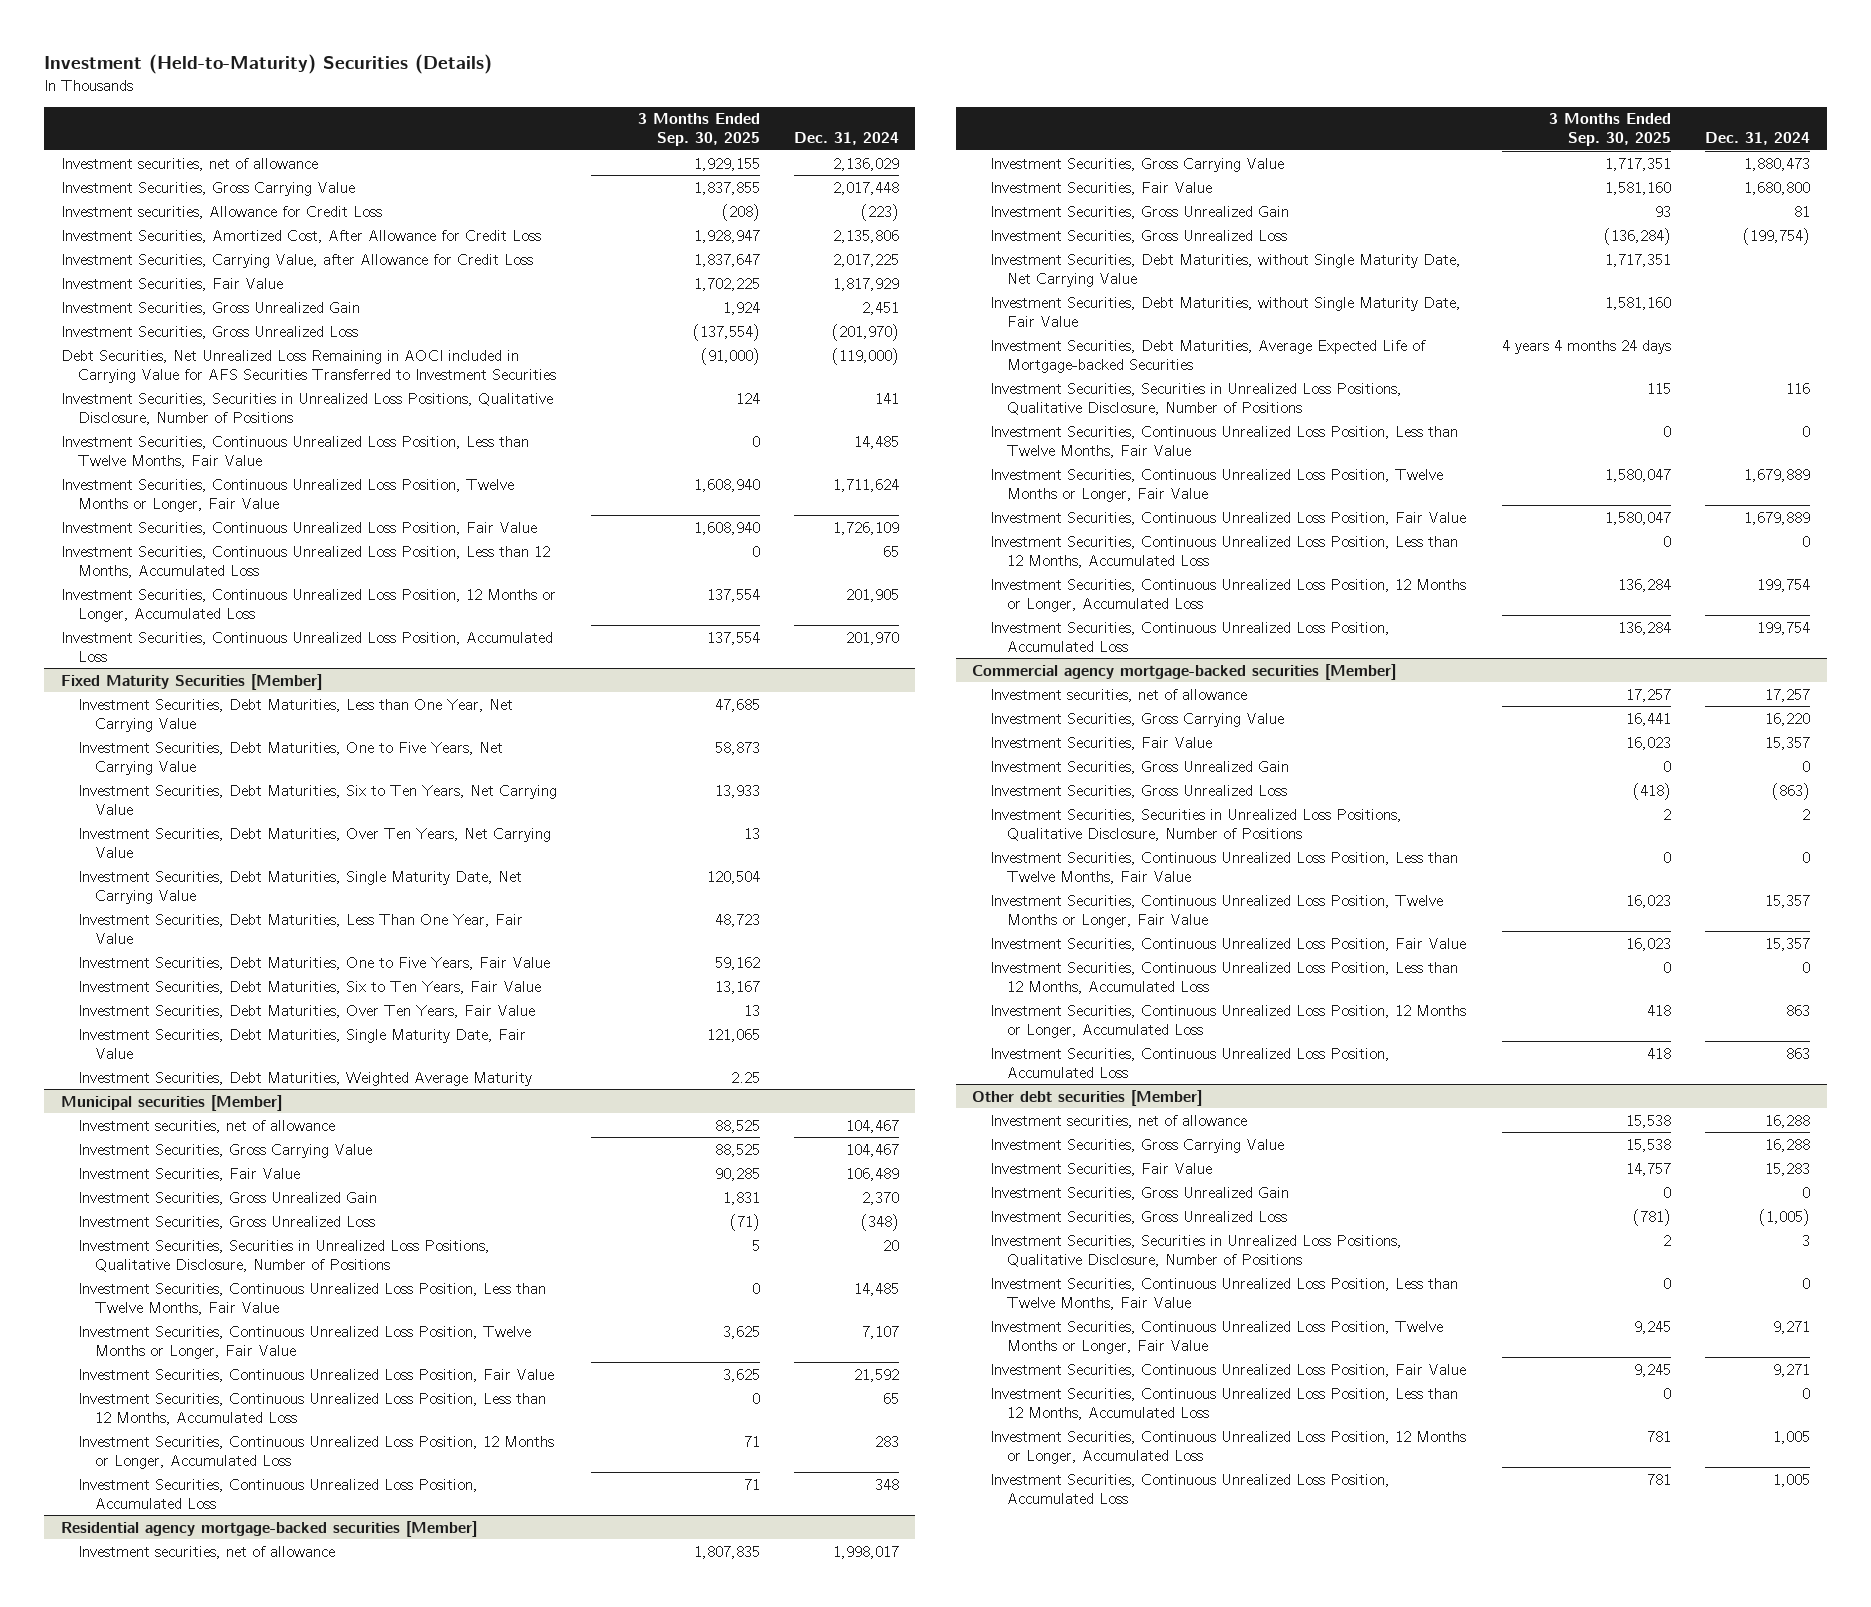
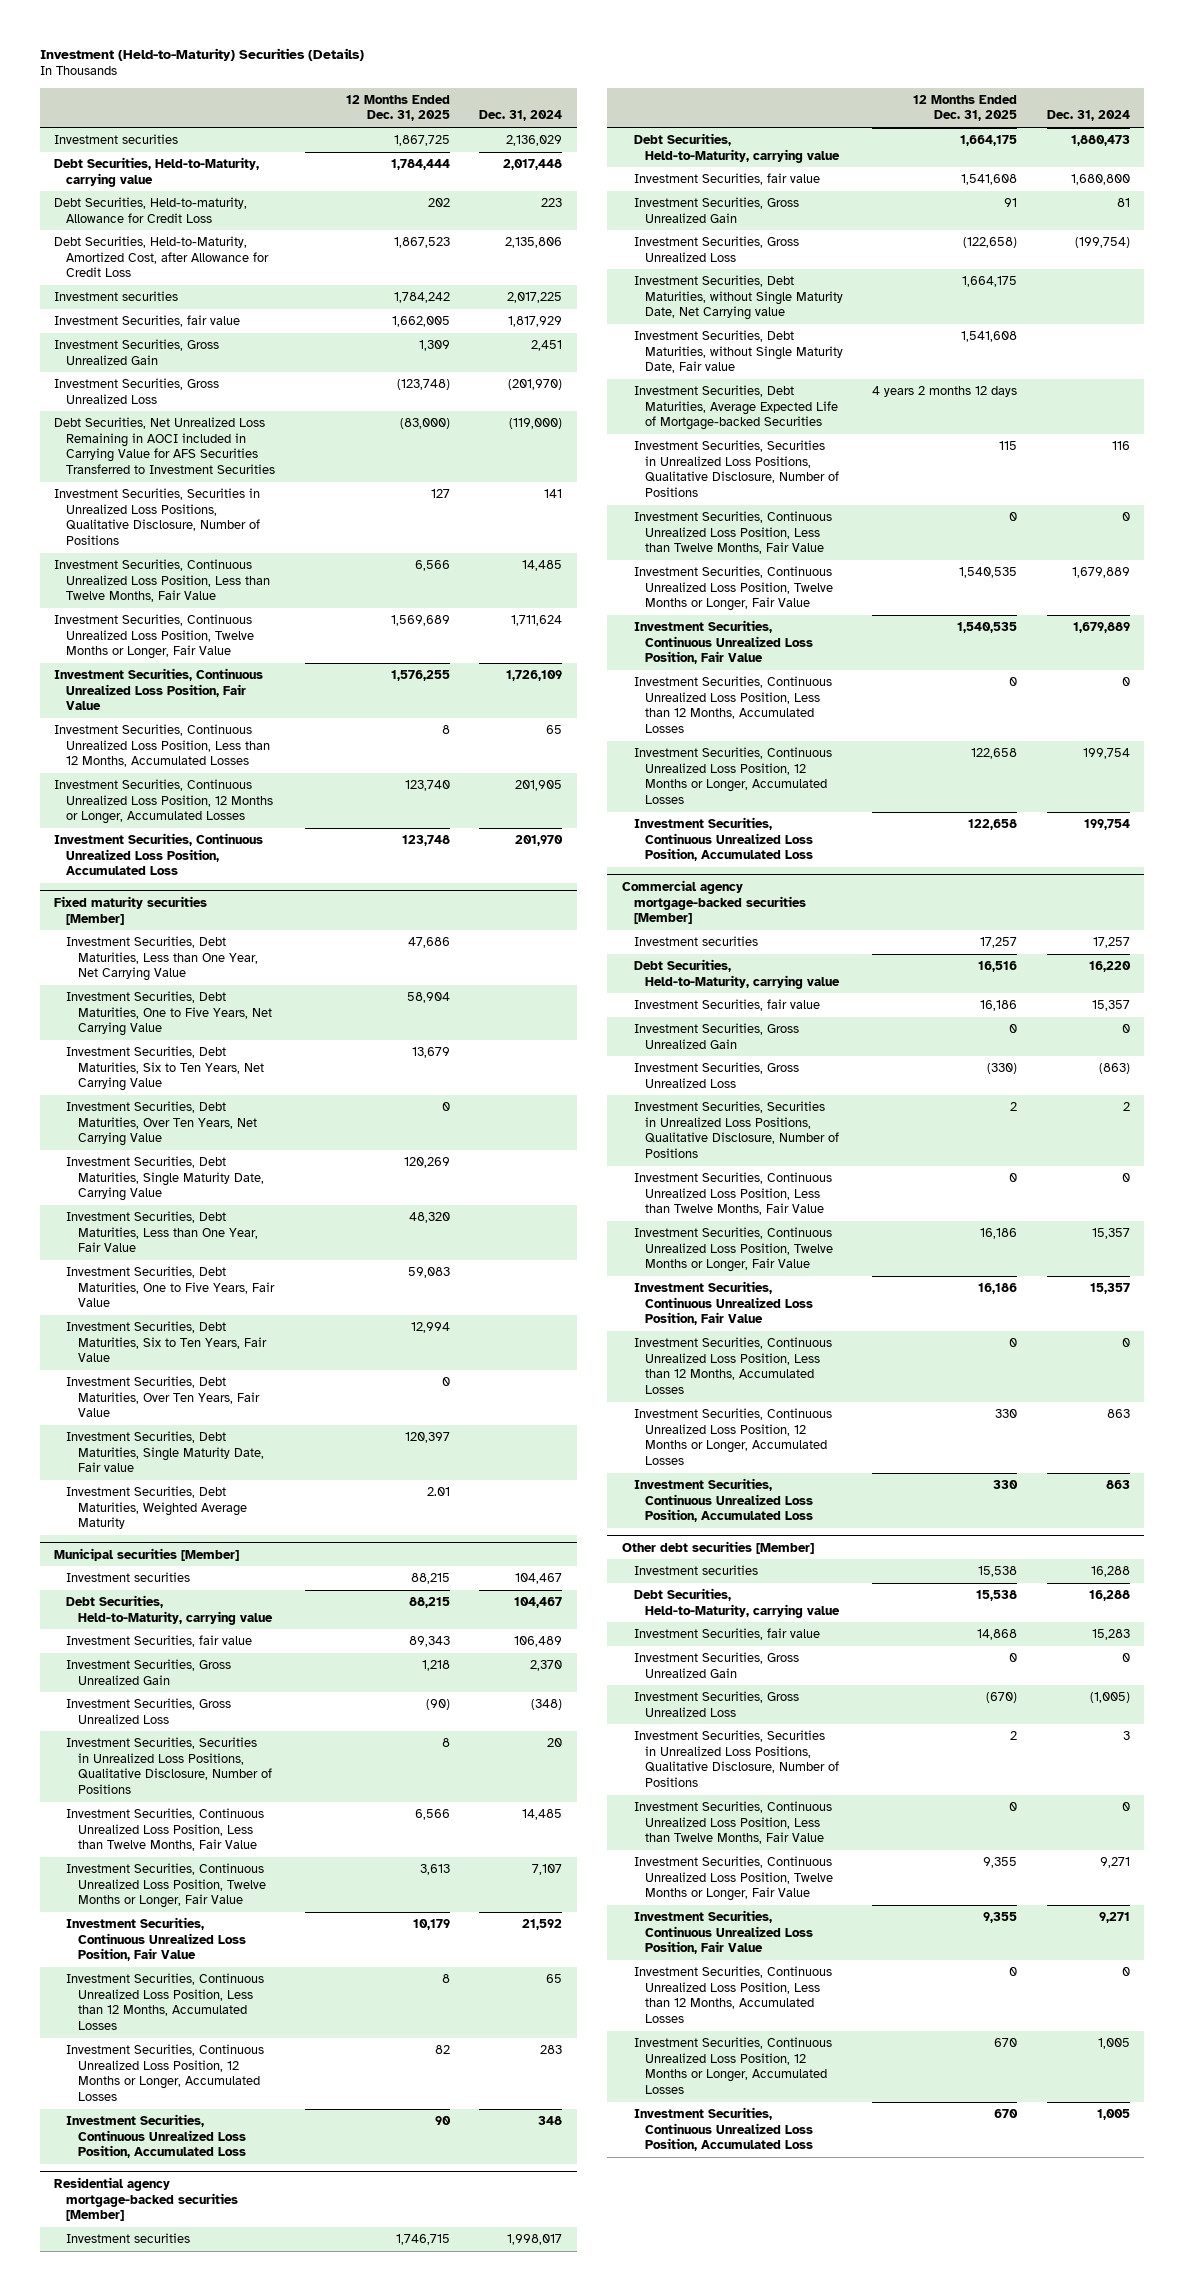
[637,113,760,147] 3 Months Ended Sep. 30, 2025 -> none
none -> [345,94,450,122] 12 Months Ended Dec. 31, 2025
[60,157,318,171] Investment securities, net of allowance -> [54,133,179,144] Investment securities
[60,181,355,196] Investment Securities, Gross Carrying Value -> [54,156,260,187] Debt Securities, Held-to-Maturity, carrying value
[60,205,382,219] Investment securities, Allowance for Credit Loss -> [54,196,248,223] Debt Securities, Held-to-maturity, Allowance for Credit Loss
[860,203,899,221] (223) -> [541,197,563,207] 223
[60,229,541,243] Investment Securities, Amortized Cost, After Allowance for Credit Loss -> [54,235,270,278] Debt Securities, Held-to-Maturity, Amortized Cost, after Allowance for Credit Loss
[60,253,533,268] Investment Securities, Carrying Value, after Allowance for Credit Loss -> [54,290,179,301] Investment securities
[60,277,283,291] Investment Securities, Fair Value -> [54,314,241,327] Investment Securities, fair value
[60,545,550,578] Investment Securities, Continuous Unrealized Loss Position, Less than 12 Months, Accumulated Loss -> [54,723,271,768] Investment Securities, Continuous Unrealized Loss Position, Less than 12 Months, Accumulated Losses
[60,588,556,622] Investment Securities, Continuous Unrealized Loss Position, 12 Months or Longer, Accumulated Loss -> [54,778,274,825] Investment Securities, Continuous Unrealized Loss Position, 12 Months or Longer, Accumulated Losses
[60,673,322,690] Fixed Maturity Securities [Member] -> [54,895,208,925] Fixed maturity securities [Member]
[78,870,523,904] Investment Securities, Debt Maturities, Single Maturity Date, Net Carrying Value -> [66,1155,264,1202] Investment Securities, Debt Maturities, Single Maturity Date, Carrying Value
[78,913,524,944] Investment Securities, Debt Maturities, Less Than One Year, Fair Value -> [66,1210,258,1253] Investment Securities, Debt Maturities, Less than One Year, Fair Value
[78,1028,527,1059] Investment Securities, Debt Maturities, Single Maturity Date, Fair Value -> [66,1430,264,1473] Investment Securities, Debt Maturities, Single Maturity Date, Fair value
[78,1119,336,1133] Investment securities, net of allowance -> [66,1571,191,1582] Investment securities
[78,1143,373,1158] Investment Securities, Gross Carrying Value -> [66,1594,273,1625] Debt Securities, Held-to-Maturity, carrying value
[78,1167,301,1181] Investment Securities, Fair Value -> [66,1634,253,1647] Investment Securities, fair value
[78,1392,547,1425] Investment Securities, Continuous Unrealized Loss Position, Less than 12 Months, Accumulated Loss -> [66,1972,265,2031] Investment Securities, Continuous Unrealized Loss Position, Less than 12 Months, Accumulated Losses
[78,1435,555,1469] Investment Securities, Continuous Unrealized Loss Position, 12 Months or Longer, Accumulated Loss -> [66,2043,265,2102] Investment Securities, Continuous Unrealized Loss Position, 12 Months or Longer, Accumulated Losses
[78,1545,336,1559] Investment securities, net of allowance -> [66,2232,191,2243] Investment securities
[989,157,1284,172] Investment Securities, Gross Carrying Value -> [633,132,841,163] Debt Securities, Held-to-Maturity, carrying value
[989,181,1212,195] Investment Securities, Fair Value -> [633,172,820,185] Investment Securities, fair value
[989,253,1461,287] Investment Securities, Debt Maturities, without Single Maturity Date, Net Carrying Value -> [633,274,844,321] Investment Securities, Debt Maturities, without Single Maturity Date, Net Carrying value
[989,296,1461,327] Investment Securities, Debt Maturities, without Single Maturity Date, Fair Value -> [633,329,844,374] Investment Securities, Debt Maturities, without Single Maturity Date, Fair value
[989,535,1458,568] Investment Securities, Continuous Unrealized Loss Position, Less than 12 Months, Accumulated Loss -> [633,675,832,734] Investment Securities, Continuous Unrealized Loss Position, Less than 12 Months, Accumulated Losses
[989,578,1466,612] Investment Securities, Continuous Unrealized Loss Position, 12 Months or Longer, Accumulated Loss -> [633,746,832,805] Investment Securities, Continuous Unrealized Loss Position, 12 Months or Longer, Accumulated Losses
[989,688,1247,702] Investment securities, net of allowance -> [633,935,758,946] Investment securities
[989,712,1284,727] Investment Securities, Gross Carrying Value -> [633,958,841,989] Debt Securities, Held-to-Maturity, carrying value
[989,736,1212,750] Investment Securities, Fair Value -> [633,998,820,1011] Investment Securities, fair value
[989,961,1458,994] Investment Securities, Continuous Unrealized Loss Position, Less than 12 Months, Accumulated Loss -> [633,1336,832,1395] Investment Securities, Continuous Unrealized Loss Position, Less than 12 Months, Accumulated Losses
[989,1004,1466,1038] Investment Securities, Continuous Unrealized Loss Position, 12 Months or Longer, Accumulated Loss -> [633,1407,832,1466] Investment Securities, Continuous Unrealized Loss Position, 12 Months or Longer, Accumulated Losses
[989,1114,1247,1128] Investment securities, net of allowance -> [633,1564,758,1575] Investment securities
[989,1138,1284,1153] Investment Securities, Gross Carrying Value -> [633,1587,841,1618] Debt Securities, Held-to-Maturity, carrying value
[989,1162,1212,1176] Investment Securities, Fair Value -> [633,1627,820,1640] Investment Securities, fair value
[989,1387,1458,1420] Investment Securities, Continuous Unrealized Loss Position, Less than 12 Months, Accumulated Loss -> [633,1965,832,2024] Investment Securities, Continuous Unrealized Loss Position, Less than 12 Months, Accumulated Losses
[989,1430,1466,1464] Investment Securities, Continuous Unrealized Loss Position, 12 Months or Longer, Accumulated Loss -> [633,2036,832,2095] Investment Securities, Continuous Unrealized Loss Position, 12 Months or Longer, Accumulated Losses

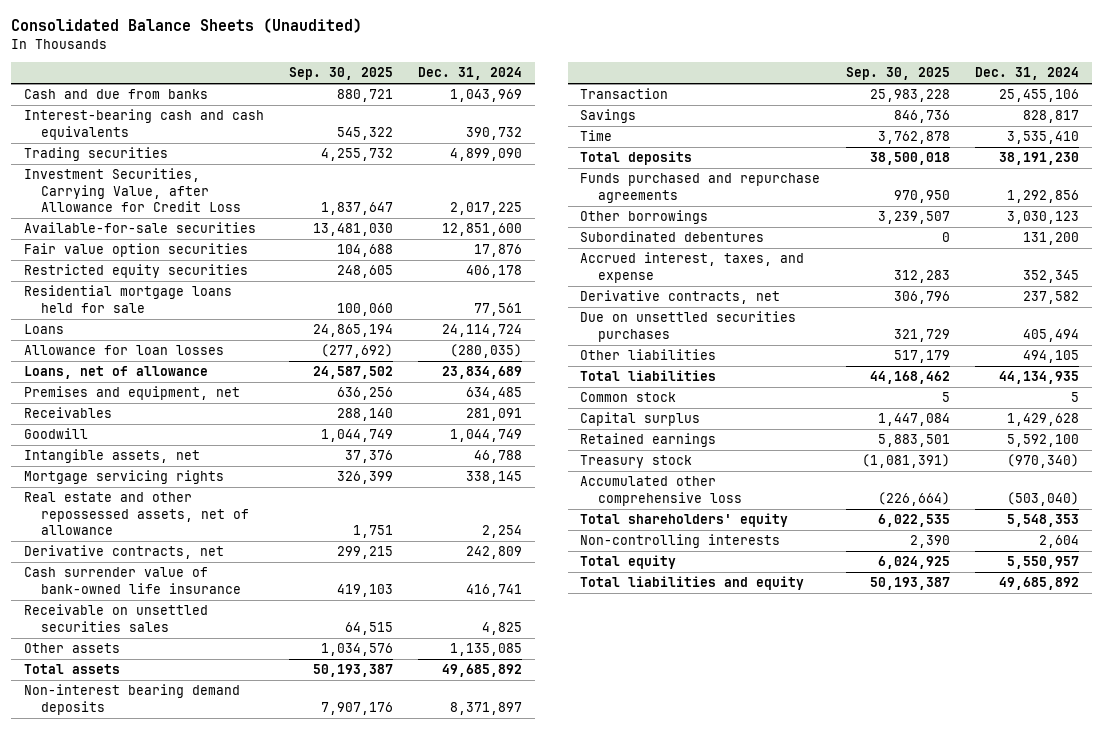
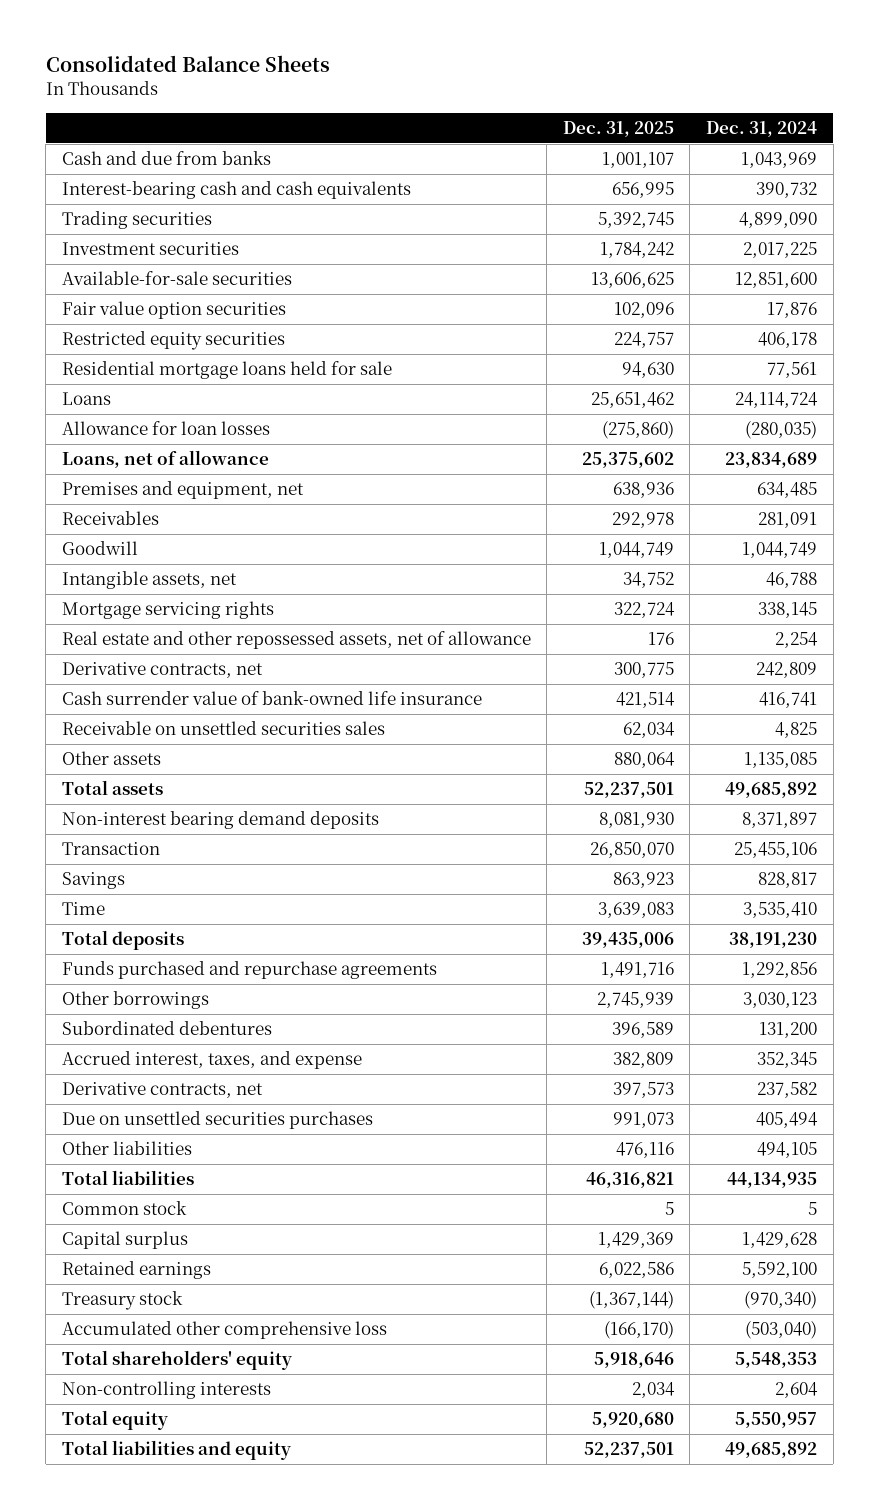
[10,18,362,34] Consolidated Balance Sheets (Unaudited) -> [45,55,330,73] Consolidated Balance Sheets
[288,67,393,81] Sep. 30, 2025 -> none
none -> [562,120,674,137] Dec. 31, 2025
[23,168,242,212] Investment Securities, Carrying Value, after Allowance for Credit Loss -> [61,242,239,256] Investment securities

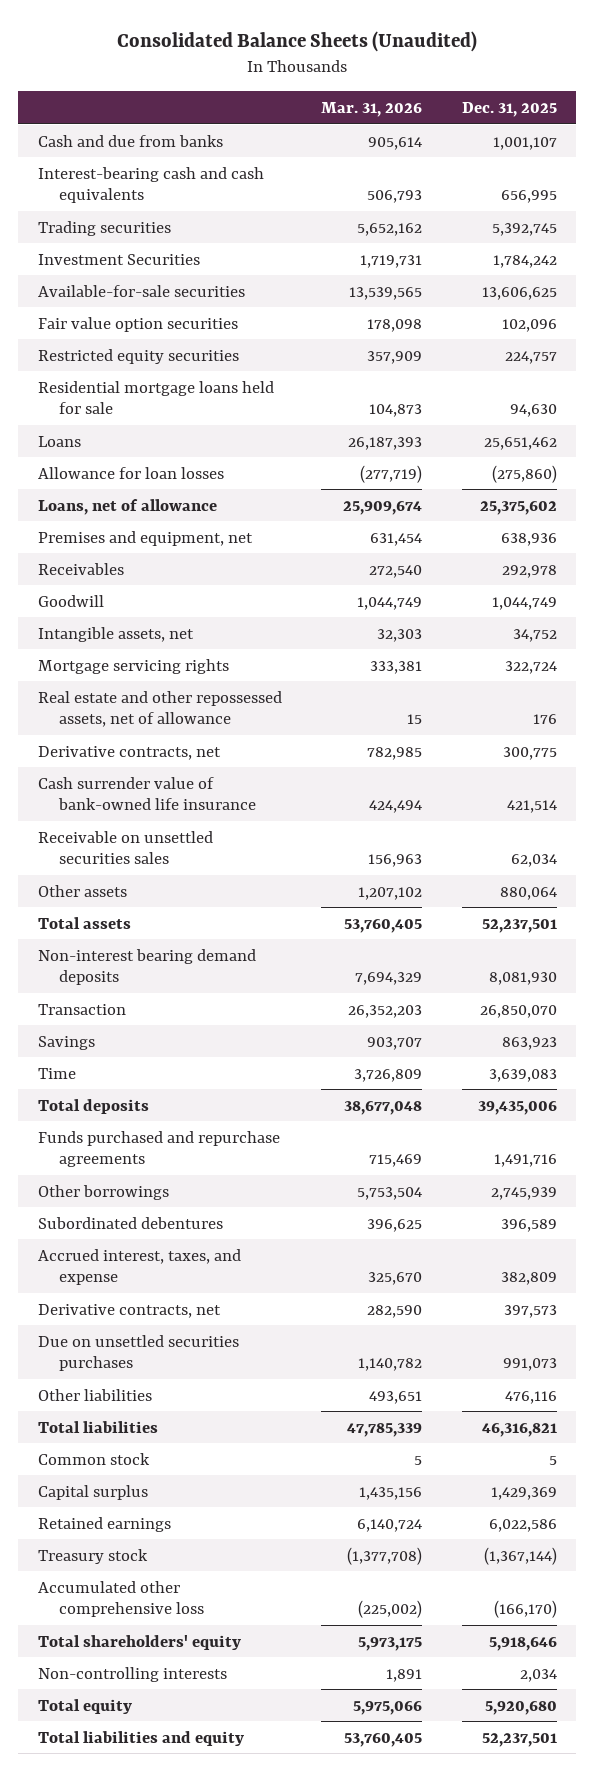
[45,55,330,73] Consolidated Balance Sheets -> [117,31,478,53] Consolidated Balance Sheets (Unaudited)
[706,120,818,137] Dec. 31, 2024 -> none
none -> [321,101,423,117] Mar. 31, 2026
[61,242,239,256] Investment securities -> [37,253,200,265] Investment Securities

